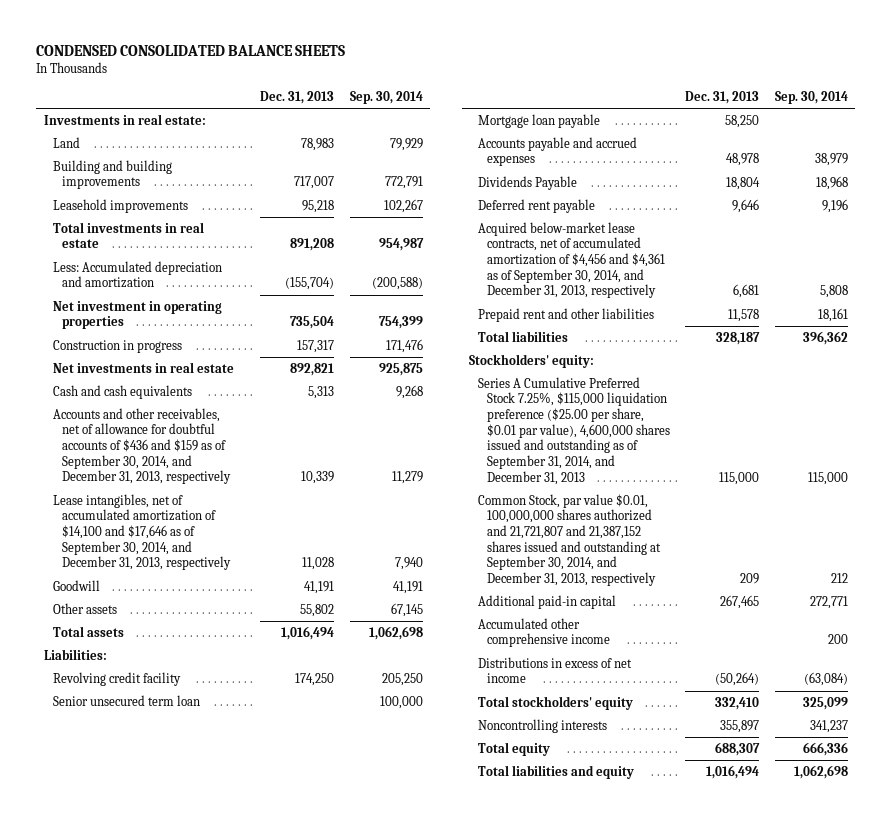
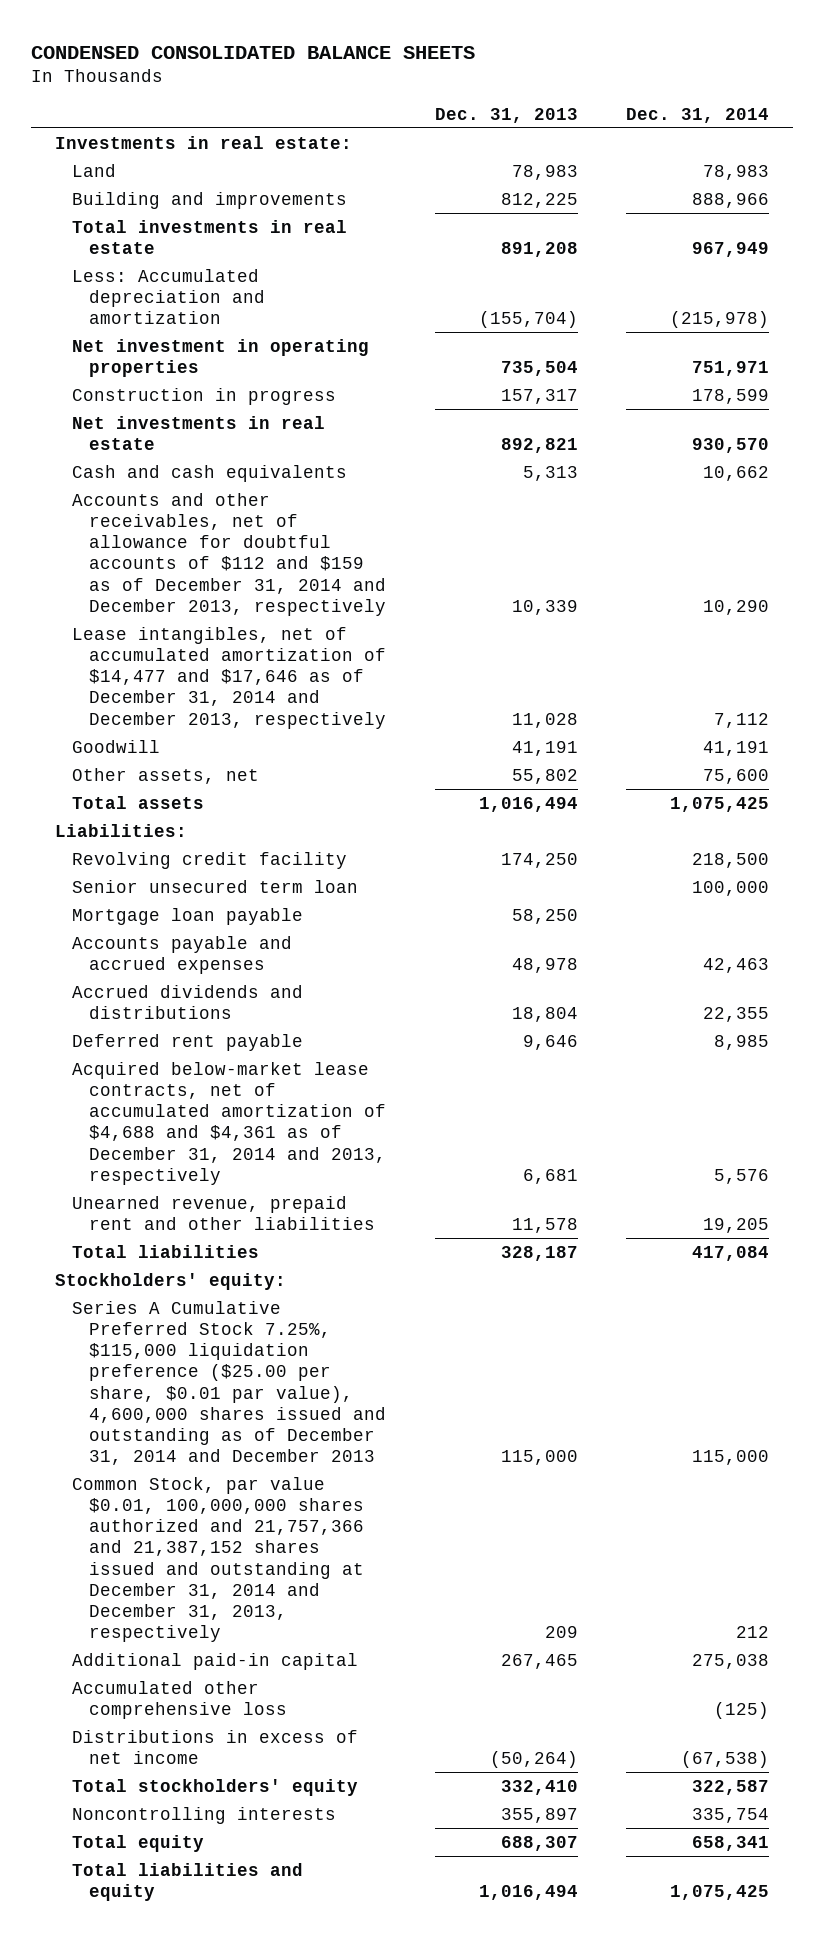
[349,90,423,104] Sep. 30, 2014 -> none
none -> [626,107,770,123] Dec. 31, 2014
[52,198,188,213] Leasehold improvements -> none
[52,159,172,190] Building and building improvements -> [72,191,348,209] Building and improvements
[294,176,335,190] 717,007 -> [500,192,578,208] 812,225
[52,407,231,485] Accounts and other receivables, net of allowance for doubtful accounts of $436 and $159 as of September 30, 2014, and December 31, 2013, respectively -> [72,492,387,616] Accounts and other receivables, net of allowance for doubtful accounts of $112 and $159 as of December 31, 2014 and December 2013, respectively
[52,493,231,571] Lease intangibles, net of accumulated amortization of $14,100 and $17,646 as of September 30, 2014, and December 31, 2013, respectively -> [72,626,387,729] Lease intangibles, net of accumulated amortization of $14,477 and $17,646 as of December 31, 2014 and December 2013, respectively
[52,602,117,614] Other assets -> [72,767,260,784] Other assets, net
[478,175,578,190] Dividends Payable -> [72,984,304,1019] Accrued dividends and distributions
[478,221,666,299] Acquired below-market lease contracts, net of accumulated amortization of $4,456 and $4,361 as of September 30, 2014, and December 31, 2013, respectively -> [72,1061,387,1185] Acquired below-market lease contracts, net of accumulated amortization of $4,688 and $4,361 as of December 31, 2014 and 2013, respectively
[478,307,655,322] Prepaid rent and other liabilities -> [72,1195,376,1230] Unearned revenue, prepaid rent and other liabilities
[478,376,671,485] Series A Cumulative Preferred Stock 7.25%, $115,000 liquidation preference ($25.00 per share, $0.01 par value), 4,600,000 shares issued and outstanding as of September 31, 2014, and December 31, 2013 -> [72,1300,387,1466] Series A Cumulative Preferred Stock 7.25%, $115,000 liquidation preference ($25.00 per share, $0.01 par value), 4,600,000 shares issued and outstanding as of December 31, 2014 and December 2013
[478,493,662,587] Common Stock, par value $0.01, 100,000,000 shares authorized and 21,721,807 and 21,387,152 shares issued and outstanding at September 30, 2014, and December 31, 2013, respectively -> [72,1476,365,1643] Common Stock, par value $0.01, 100,000,000 shares authorized and 21,757,366 and 21,387,152 shares issued and outstanding at December 31, 2014 and December 31, 2013, respectively
[478,617,611,648] Accumulated other comprehensive income -> [72,1680,288,1719] Accumulated other comprehensive loss

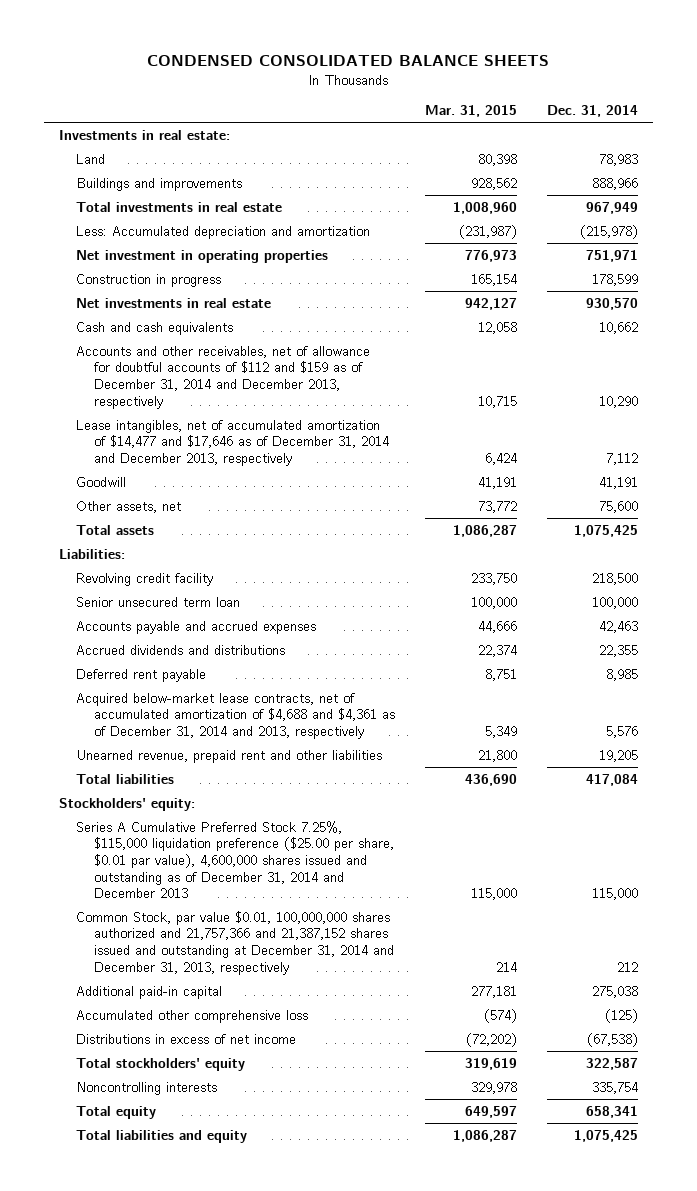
[434,107,578,123] Dec. 31, 2013 -> none
none -> [425,105,518,118] Mar. 31, 2015
[72,191,348,209] Building and improvements -> [76,177,243,191] Buildings and improvements
[72,907,304,925] Mortgage loan payable -> none

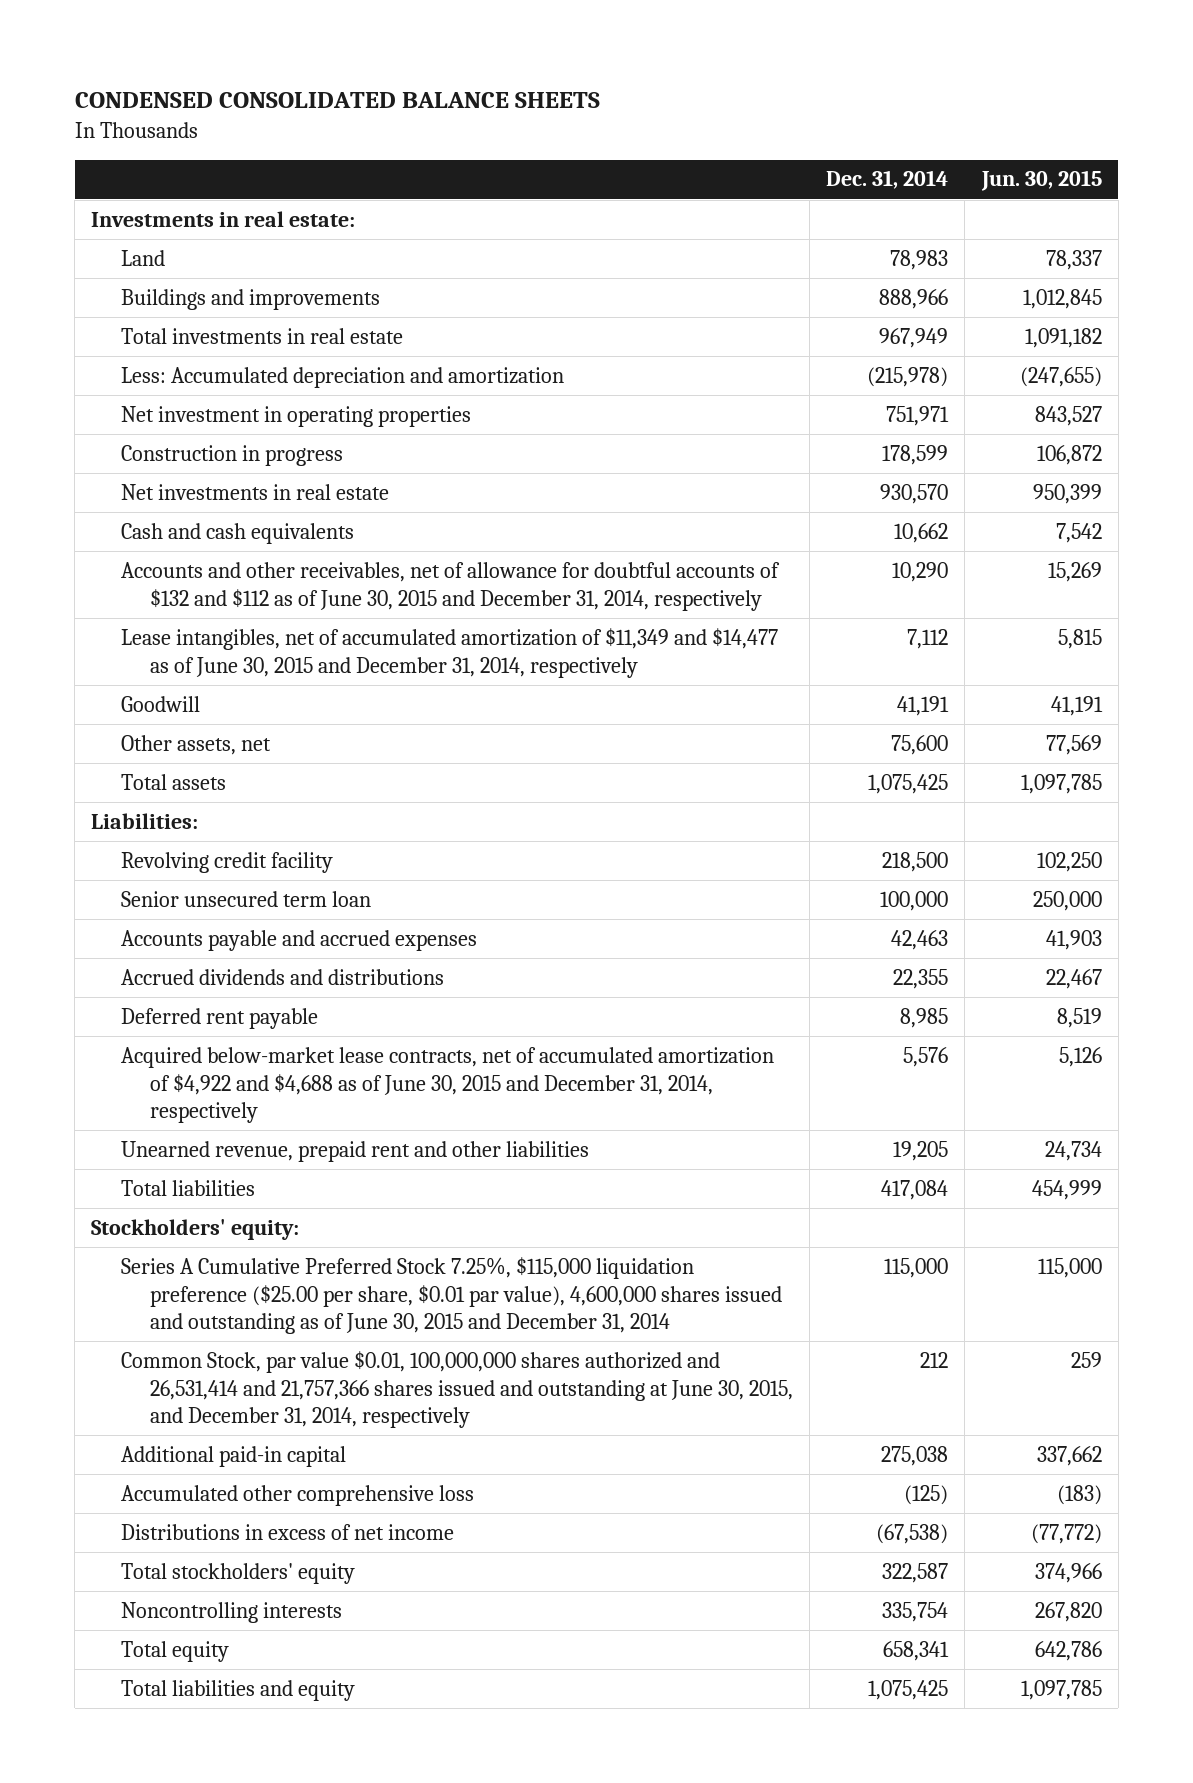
[425,105,518,118] Mar. 31, 2015 -> none
none -> [980,170,1102,192] Jun. 30, 2015
[76,345,371,409] Accounts and other receivables, net of allowance for doubtful accounts of $112 and $159 as of December 31, 2014 and December 2013, respectively -> [120,561,780,611] Accounts and other receivables, net of allowance for doubtful accounts of $132 and $112 as of June 30, 2015 and December 31, 2014, respectively
[76,419,390,467] Lease intangibles, net of accumulated amortization of $14,477 and $17,646 as of December 31, 2014 and December 2013, respectively -> [120,627,778,678] Lease intangibles, net of accumulated amortization of $11,349 and $14,477 as of June 30, 2015 and December 31, 2014, respectively
[76,692,396,740] Acquired below-market lease contracts, net of accumulated amortization of $4,688 and $4,361 as of December 31, 2014 and 2013, respectively -> [120,1046,774,1124] Acquired below-market lease contracts, net of accumulated amortization of $4,922 and $4,688 as of June 30, 2015 and December 31, 2014, respectively
[76,820,395,899] Series A Cumulative Preferred Stock 7.25%, $115,000 liquidation preference ($25.00 per share, $0.01 par value), 4,600,000 shares issued and outstanding as of December 31, 2014 and December 2013 -> [120,1256,783,1335] Series A Cumulative Preferred Stock 7.25%, $115,000 liquidation preference ($25.00 per share, $0.01 par value), 4,600,000 shares issued and outstanding as of June 30, 2015 and December 31, 2014
[76,910,395,975] Common Stock, par value $0.01, 100,000,000 shares authorized and 21,757,366 and 21,387,152 shares issued and outstanding at December 31, 2014 and December 31, 2013, respectively -> [120,1350,794,1429] Common Stock, par value $0.01, 100,000,000 shares authorized and 26,531,414 and 21,757,366 shares issued and outstanding at June 30, 2015, and December 31, 2014, respectively

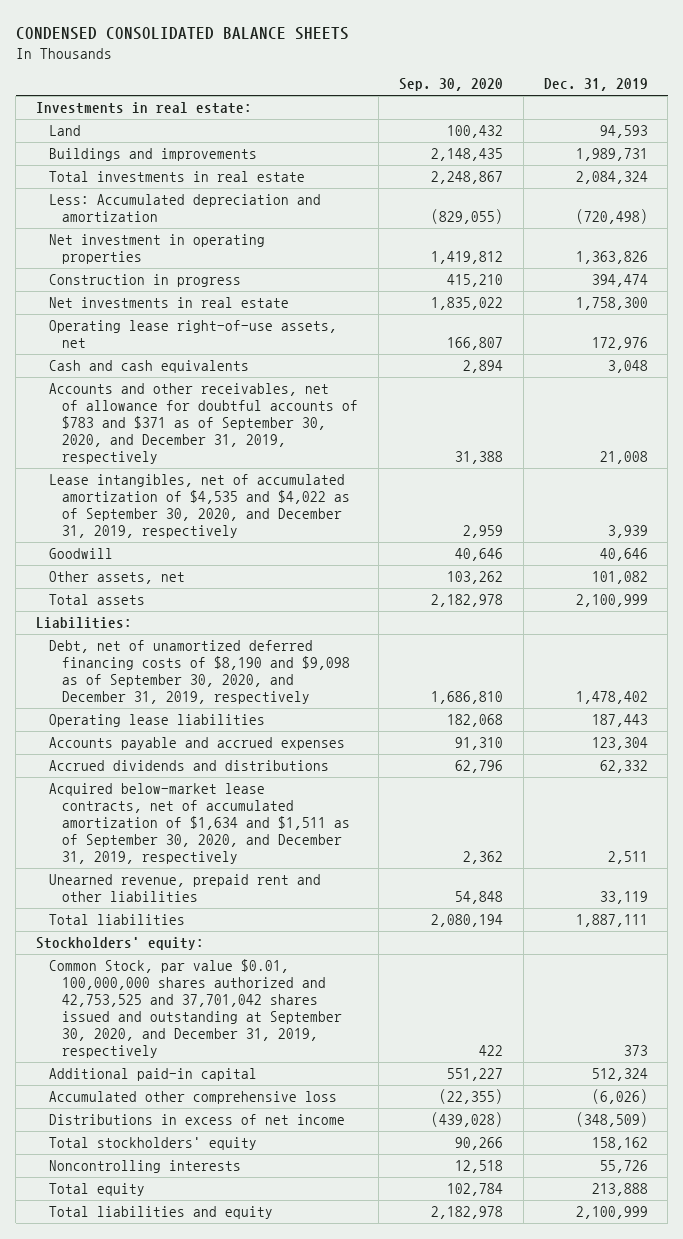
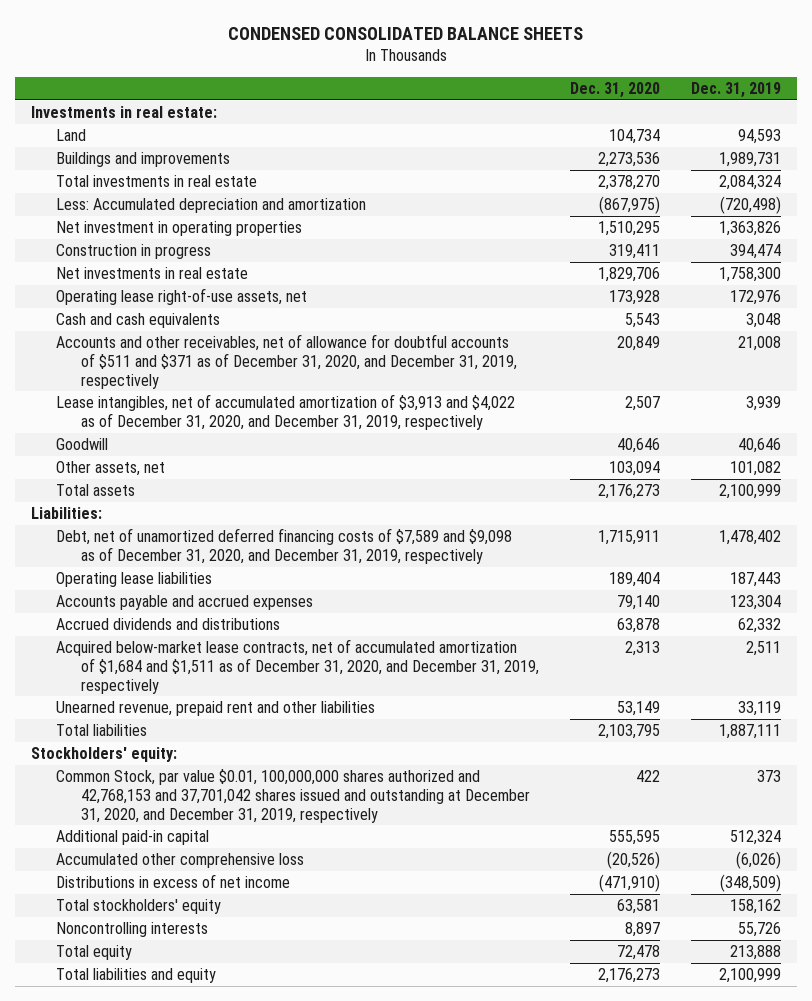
[399,78,504,92] Sep. 30, 2020 -> none
none -> [570,82,661,99] Dec. 31, 2020
[49,383,359,465] Accounts and other receivables, net of allowance for doubtful accounts of $783 and $371 as of September 30, 2020, and December 31, 2019, respectively -> [55,334,518,389] Accounts and other receivables, net of allowance for doubtful accounts of $511 and $371 as of December 31, 2020, and December 31, 2019, respectively
[49,474,351,539] Lease intangibles, net of accumulated amortization of $4,535 and $4,022 as of September 30, 2020, and December 31, 2019, respectively -> [55,394,515,430] Lease intangibles, net of accumulated amortization of $3,913 and $4,022 as of December 31, 2020, and December 31, 2019, respectively
[49,640,351,705] Debt, net of unamortized deferred financing costs of $8,190 and $9,098 as of September 30, 2020, and December 31, 2019, respectively -> [55,528,512,564] Debt, net of unamortized deferred financing costs of $7,589 and $9,098 as of December 31, 2020, and December 31, 2019, respectively
[49,783,351,865] Acquired below-market lease contracts, net of accumulated amortization of $1,634 and $1,511 as of September 30, 2020, and December 31, 2019, respectively -> [55,639,540,694] Acquired below-market lease contracts, net of accumulated amortization of $1,684 and $1,511 as of December 31, 2020, and December 31, 2019, respectively
[49,959,343,1059] Common Stock, par value $0.01, 100,000,000 shares authorized and 42,753,525 and 37,701,042 shares issued and outstanding at September 30, 2020, and December 31, 2019, respectively -> [55,769,531,823] Common Stock, par value $0.01, 100,000,000 shares authorized and 42,768,153 and 37,701,042 shares issued and outstanding at December 31, 2020, and December 31, 2019, respectively

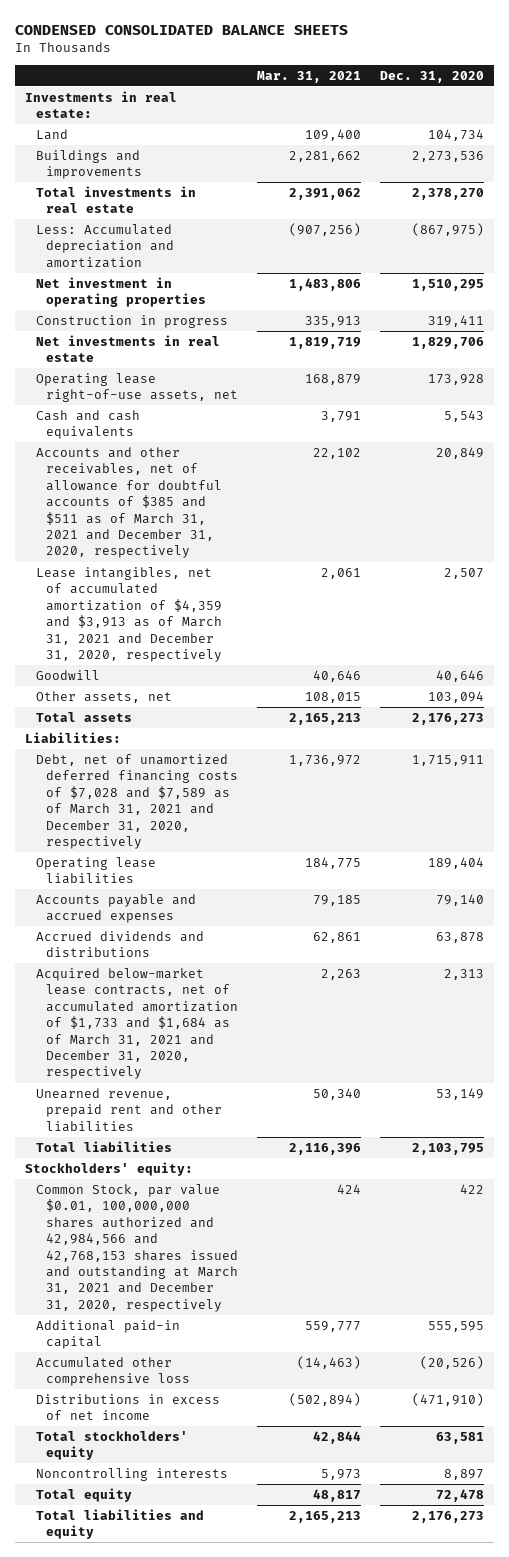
[691,82,782,99] Dec. 31, 2019 -> none
none -> [257,70,362,83] Mar. 31, 2021
[55,334,518,389] Accounts and other receivables, net of allowance for doubtful accounts of $511 and $371 as of December 31, 2020, and December 31, 2019, respectively -> [35,446,223,559] Accounts and other receivables, net of allowance for doubtful accounts of $385 and $511 as of March 31, 2021 and December 31, 2020, respectively
[55,394,515,430] Lease intangibles, net of accumulated amortization of $3,913 and $4,022 as of December 31, 2020, and December 31, 2019, respectively -> [35,566,223,663] Lease intangibles, net of accumulated amortization of $4,359 and $3,913 as of March 31, 2021 and December 31, 2020, respectively
[55,528,512,564] Debt, net of unamortized deferred financing costs of $7,589 and $9,098 as of December 31, 2020, and December 31, 2019, respectively -> [35,753,239,850] Debt, net of unamortized deferred financing costs of $7,028 and $7,589 as of March 31, 2021 and December 31, 2020, respectively
[55,639,540,694] Acquired below-market lease contracts, net of accumulated amortization of $1,684 and $1,511 as of December 31, 2020, and December 31, 2019, respectively -> [35,967,239,1080] Acquired below-market lease contracts, net of accumulated amortization of $1,733 and $1,684 as of March 31, 2021 and December 31, 2020, respectively
[55,769,531,823] Common Stock, par value $0.01, 100,000,000 shares authorized and 42,768,153 and 37,701,042 shares issued and outstanding at December 31, 2020, and December 31, 2019, respectively -> [35,1183,239,1312] Common Stock, par value $0.01, 100,000,000 shares authorized and 42,984,566 and 42,768,153 shares issued and outstanding at March 31, 2021 and December 31, 2020, respectively

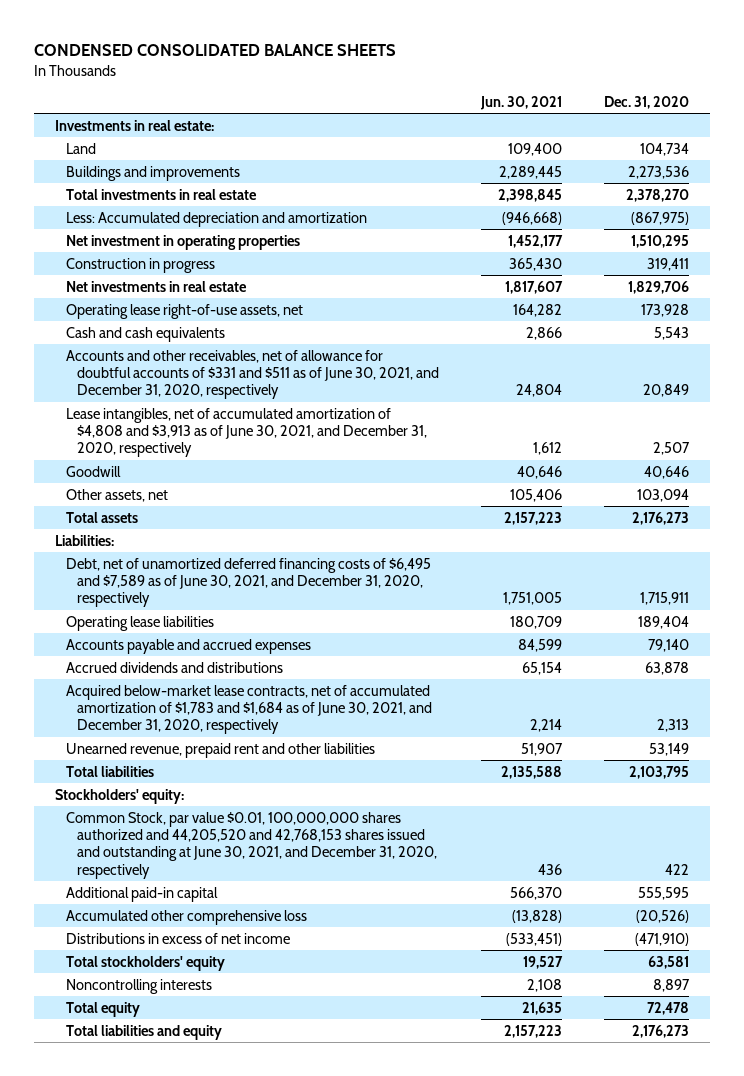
[257,70,362,83] Mar. 31, 2021 -> none
none -> [480,95,563,110] Jun. 30, 2021
[35,446,223,559] Accounts and other receivables, net of allowance for doubtful accounts of $385 and $511 as of March 31, 2021 and December 31, 2020, respectively -> [66,349,440,400] Accounts and other receivables, net of allowance for doubtful accounts of $331 and $511 as of June 30, 2021, and December 31, 2020, respectively
[35,566,223,663] Lease intangibles, net of accumulated amortization of $4,359 and $3,913 as of March 31, 2021 and December 31, 2020, respectively -> [66,407,428,458] Lease intangibles, net of accumulated amortization of $4,808 and $3,913 as of June 30, 2021, and December 31, 2020, respectively
[35,753,239,850] Debt, net of unamortized deferred financing costs of $7,028 and $7,589 as of March 31, 2021 and December 31, 2020, respectively -> [66,557,432,608] Debt, net of unamortized deferred financing costs of $6,495 and $7,589 as of June 30, 2021, and December 31, 2020, respectively
[35,967,239,1080] Acquired below-market lease contracts, net of accumulated amortization of $1,733 and $1,684 as of March 31, 2021 and December 31, 2020, respectively -> [66,684,433,735] Acquired below-market lease contracts, net of accumulated amortization of $1,783 and $1,684 as of June 30, 2021, and December 31, 2020, respectively
[35,1183,239,1312] Common Stock, par value $0.01, 100,000,000 shares authorized and 42,984,566 and 42,768,153 shares issued and outstanding at March 31, 2021 and December 31, 2020, respectively -> [66,811,438,879] Common Stock, par value $0.01, 100,000,000 shares authorized and 44,205,520 and 42,768,153 shares issued and outstanding at June 30, 2021, and December 31, 2020, respectively

